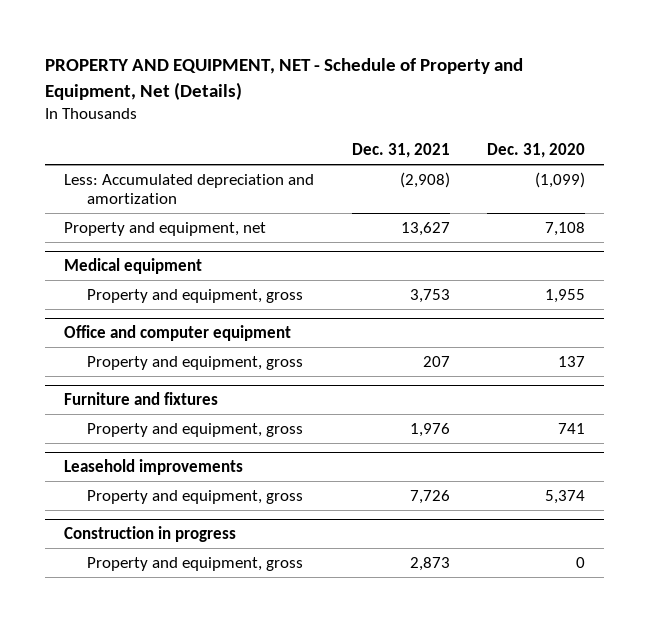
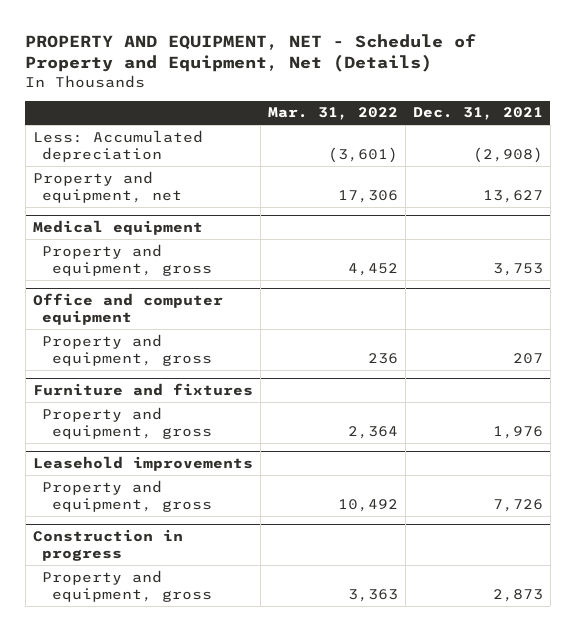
[487,143,586,159] Dec. 31, 2020 -> none
none -> [267,107,398,121] Mar. 31, 2022
[64,173,315,204] Less: Accumulated depreciation and amortization -> [32,129,203,162] Less: Accumulated depreciation

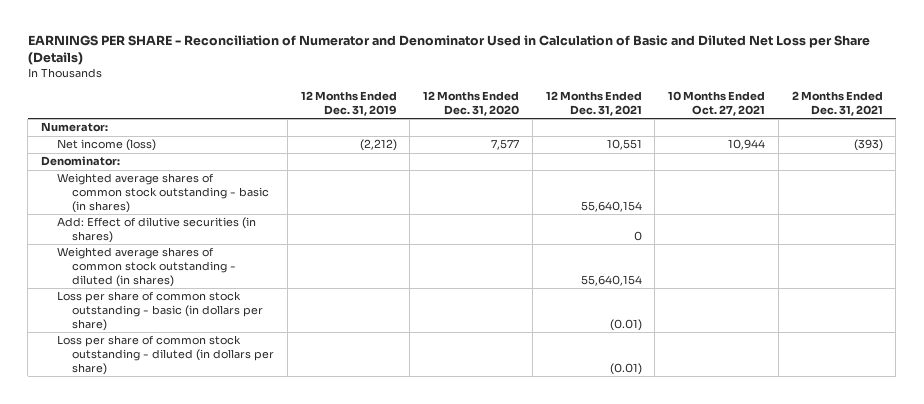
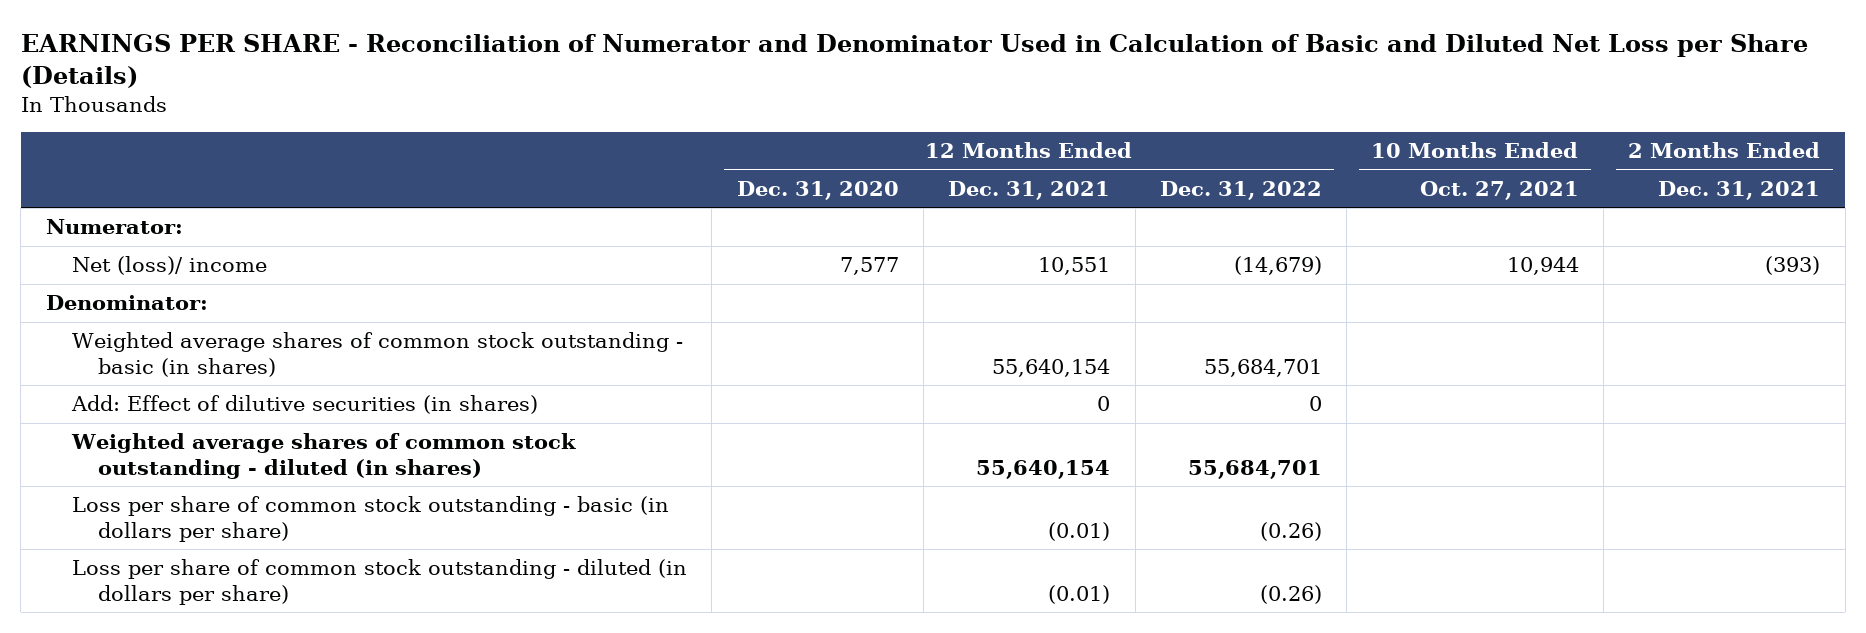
[300,91,397,116] 12 Months Ended Dec. 31, 2019 -> none
none -> [1159,180,1322,200] Dec. 31, 2022
[56,139,156,152] Net income (loss) -> [71,256,267,276] Net (loss)/ income

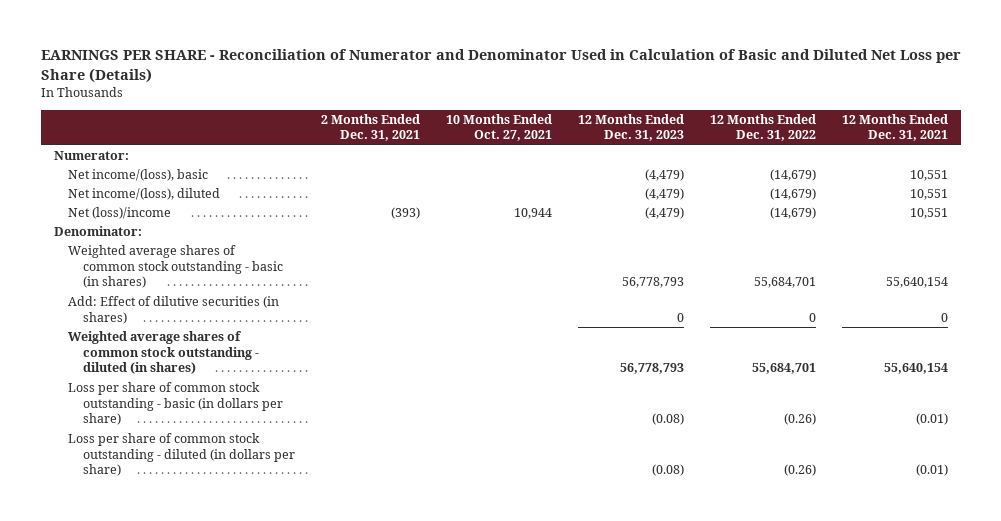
[736,180,899,200] Dec. 31, 2020 -> none
none -> [577,113,684,142] 12 Months Ended Dec. 31, 2023
none -> [68,169,209,182] Net income/(loss), basic
none -> [68,188,221,201] Net income/(loss), diluted
[71,256,267,276] Net (loss)/ income -> [68,207,172,220] Net (loss)/income

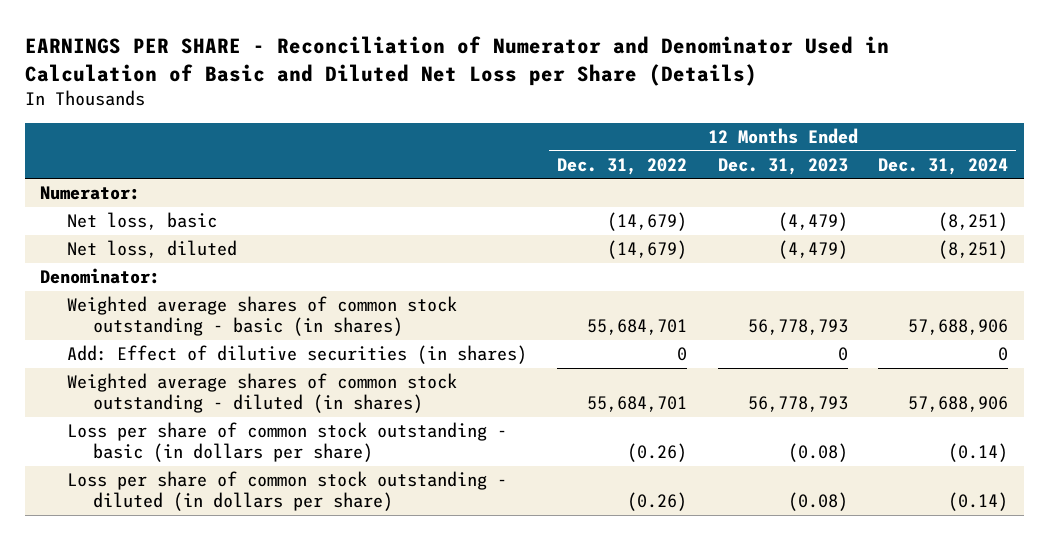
[320,113,420,142] 2 Months Ended Dec. 31, 2021 -> none
[445,113,552,142] 10 Months Ended Oct. 27, 2021 -> none
[841,113,948,142] 12 Months Ended Dec. 31, 2021 -> none
none -> [878,157,1009,175] Dec. 31, 2024
[68,207,172,220] Net (loss)/income -> none
[68,169,209,182] Net income/(loss), basic -> [66,212,217,231] Net loss, basic
[68,188,221,201] Net income/(loss), diluted -> [66,240,237,259] Net loss, diluted

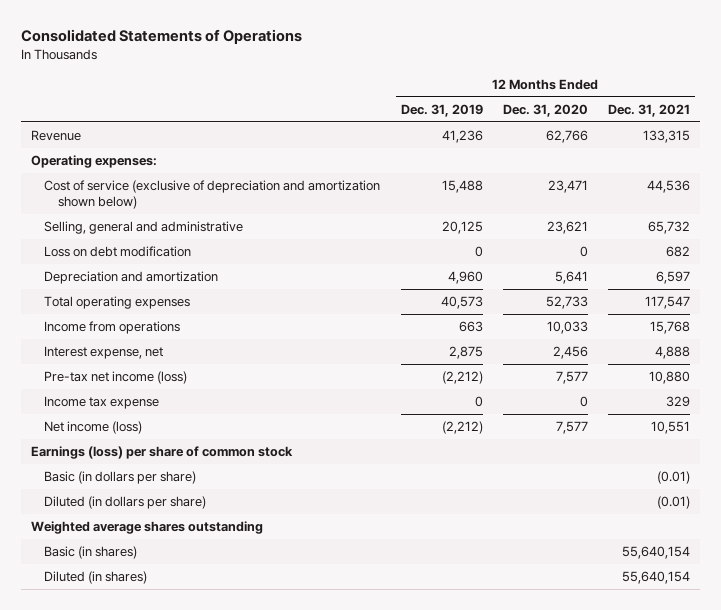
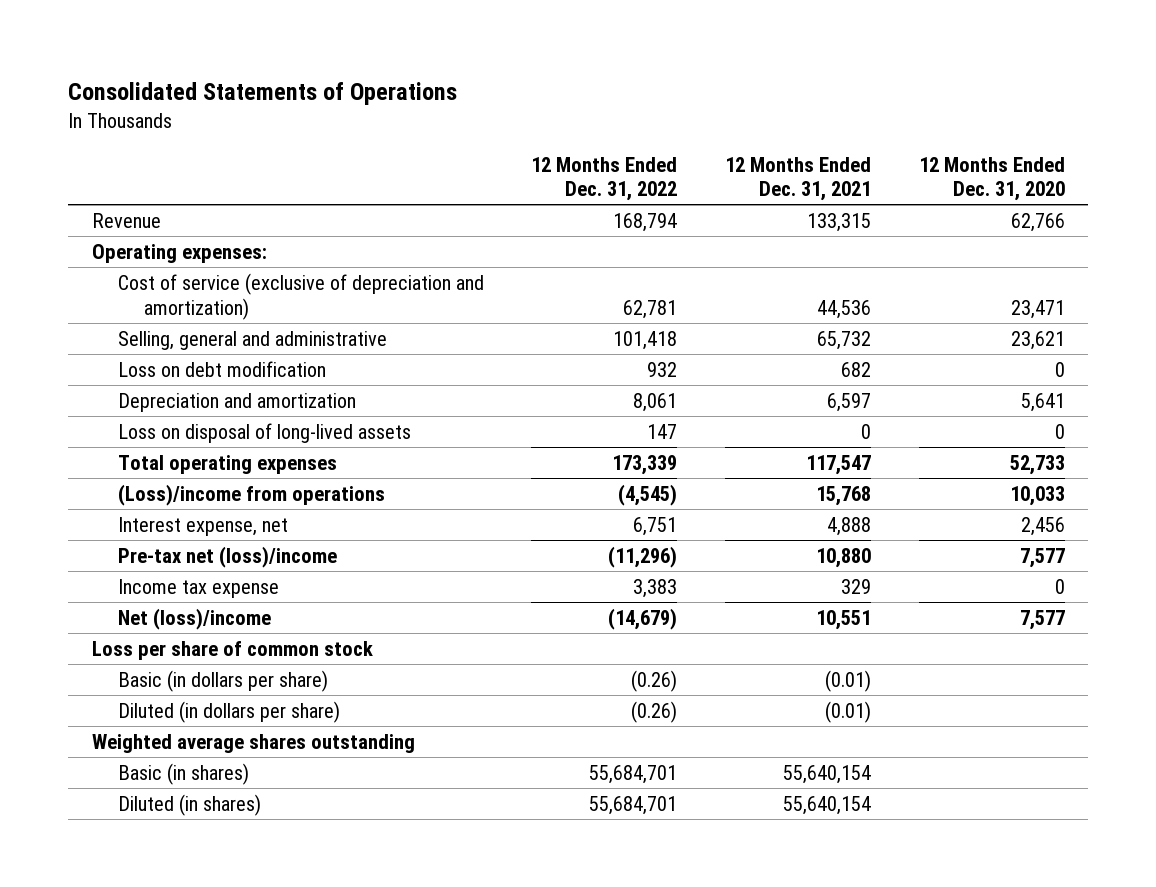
[400,104,483,118] Dec. 31, 2019 -> none
none -> [531,156,678,202] 12 Months Ended Dec. 31, 2022
[44,180,381,210] Cost of service (exclusive of depreciation and amortization shown below) -> [117,272,484,320] Cost of service (exclusive of depreciation and amortization)
none -> [117,422,411,443] Loss on disposal of long-lived assets
[44,321,181,335] Income from operations -> [117,483,385,506] (Loss)/income from operations
[44,371,188,385] Pre-tax net income (loss) -> [117,545,337,568] Pre-tax net (loss)/income
[44,421,143,435] Net income (loss) -> [117,607,271,630] Net (loss)/income
[31,446,294,460] Earnings (loss) per share of common stock -> [91,640,373,660] Loss per share of common stock

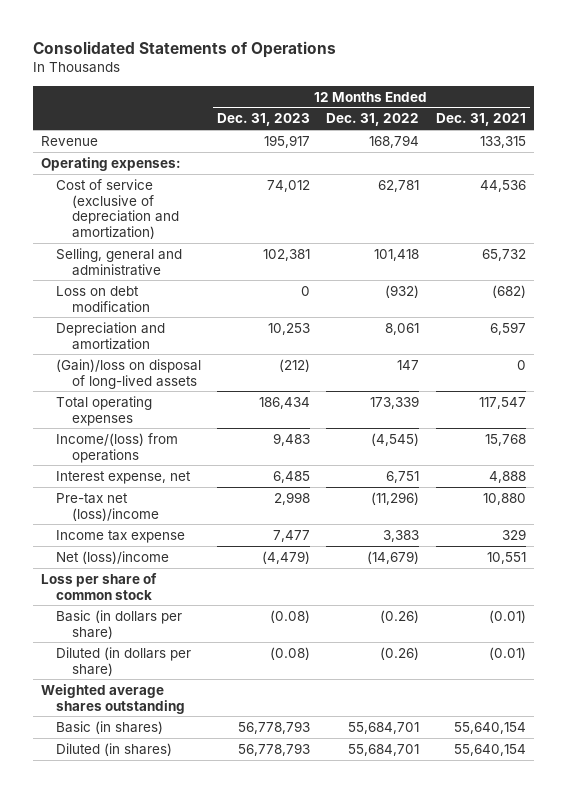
[918,156,1065,202] 12 Months Ended Dec. 31, 2020 -> none
none -> [217,113,311,127] Dec. 31, 2023
[647,361,678,377] 932 -> [385,284,420,298] (932)
[840,361,871,377] 682 -> [491,284,526,298] (682)
[117,422,411,443] Loss on disposal of long-lived assets -> [56,358,202,389] (Gain)/loss on disposal of long-lived assets
[117,483,385,506] (Loss)/income from operations -> [56,432,179,463] Income/(loss) from operations

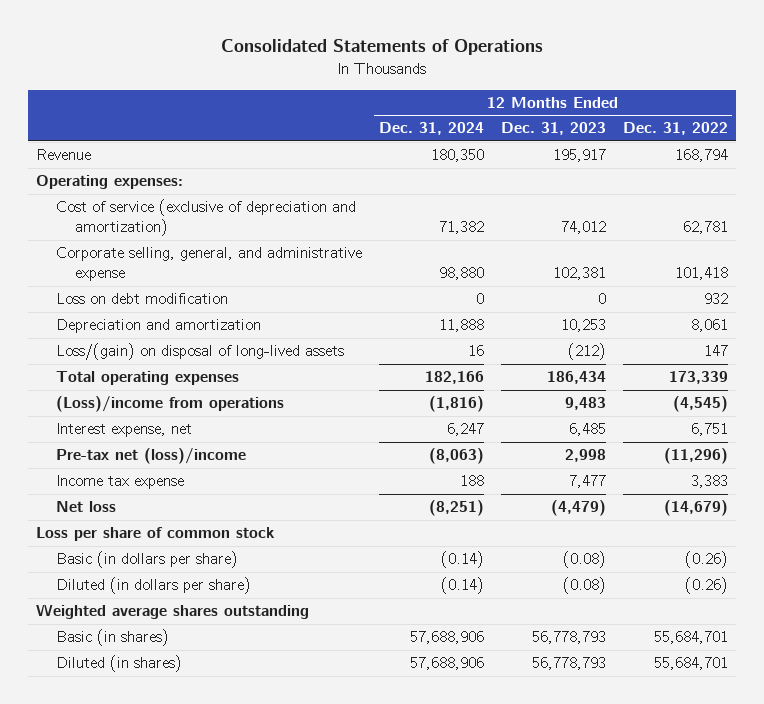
[435,113,526,127] Dec. 31, 2021 -> none
none -> [378,122,484,136] Dec. 31, 2024
[56,247,183,276] Selling, general and administrative -> [55,247,362,282] Corporate selling, general, and administrative expense
[385,284,420,298] (932) -> [703,293,728,305] 932
[56,358,202,389] (Gain)/loss on disposal of long-lived assets -> [55,343,344,361] Loss/(gain) on disposal of long-lived assets
[56,432,179,463] Income/(loss) from operations -> [55,396,284,413] (Loss)/income from operations
[56,550,170,564] Net (loss)/income -> [55,501,116,513] Net loss

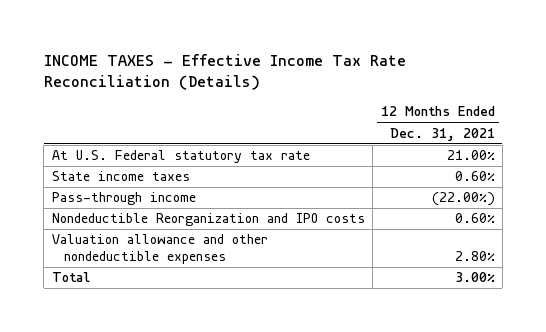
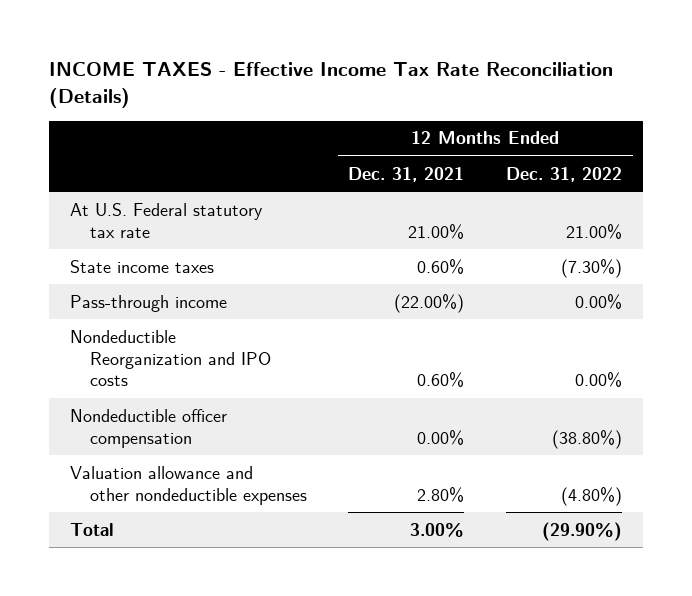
none -> [506,166,623,182] Dec. 31, 2022
none -> [70,408,228,448] Nondeductible officer compensation

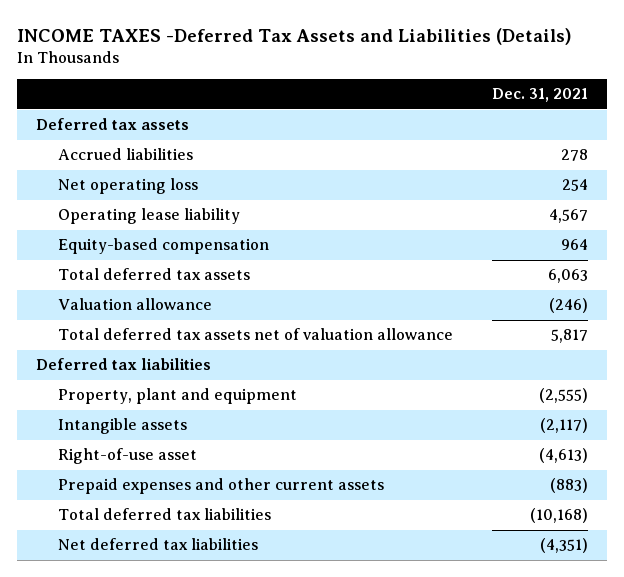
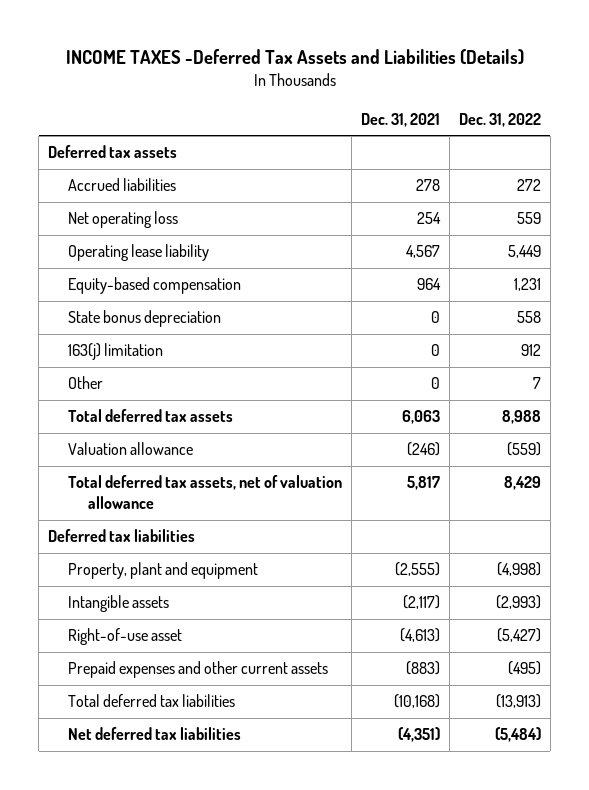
none -> [458,112,541,127] Dec. 31, 2022
none -> [68,310,222,328] State bonus depreciation
none -> [68,343,164,361] 163(j) limitation
none -> [68,376,104,390] Other
[58,328,454,341] Total deferred tax assets net of valuation allowance -> [68,475,343,510] Total deferred tax assets, net of valuation allowance

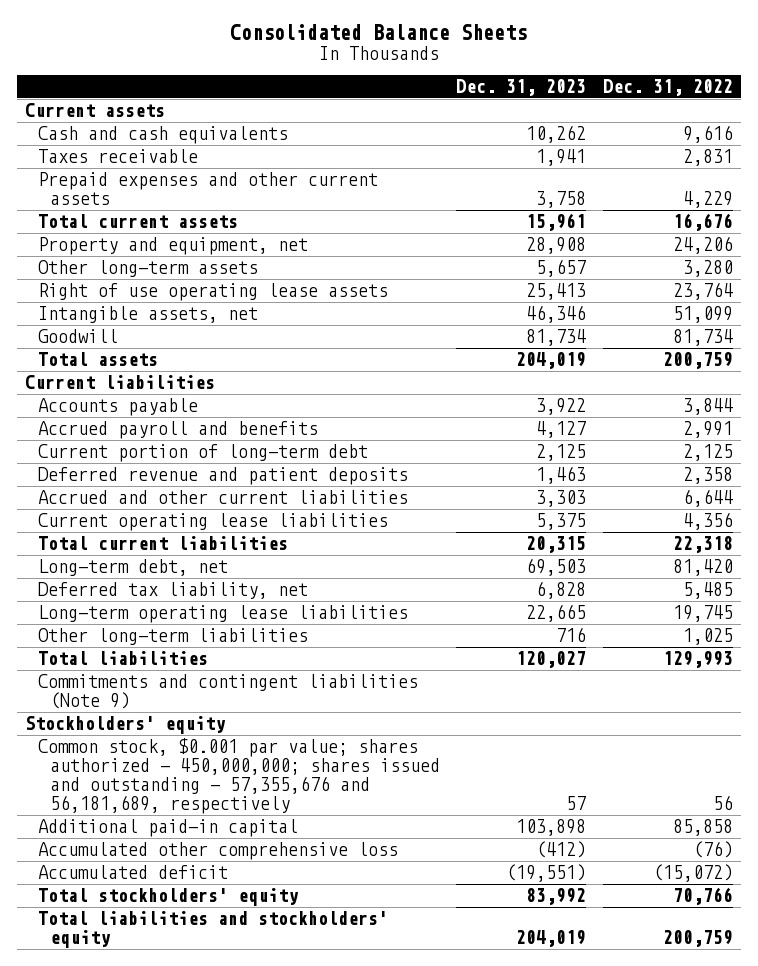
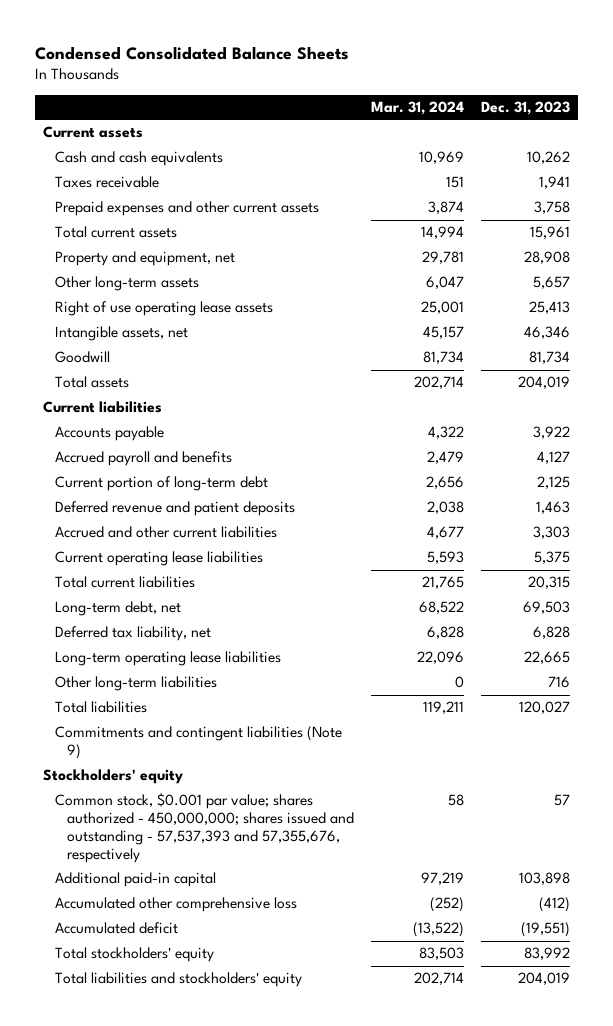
[230,23,528,40] Consolidated Balance Sheets -> [34,45,349,60] Condensed Consolidated Balance Sheets
[603,78,734,96] Dec. 31, 2022 -> none
none -> [370,101,464,116] Mar. 31, 2024
[37,738,440,815] Common stock, $0.001 par value; shares authorized - 450,000,000; shares issued and outstanding - 57,355,676 and 56,181,689, respectively -> [55,793,354,863] Common stock, $0.001 par value; shares authorized - 450,000,000; shares issued and outstanding - 57,537,393 and 57,355,676, respectively

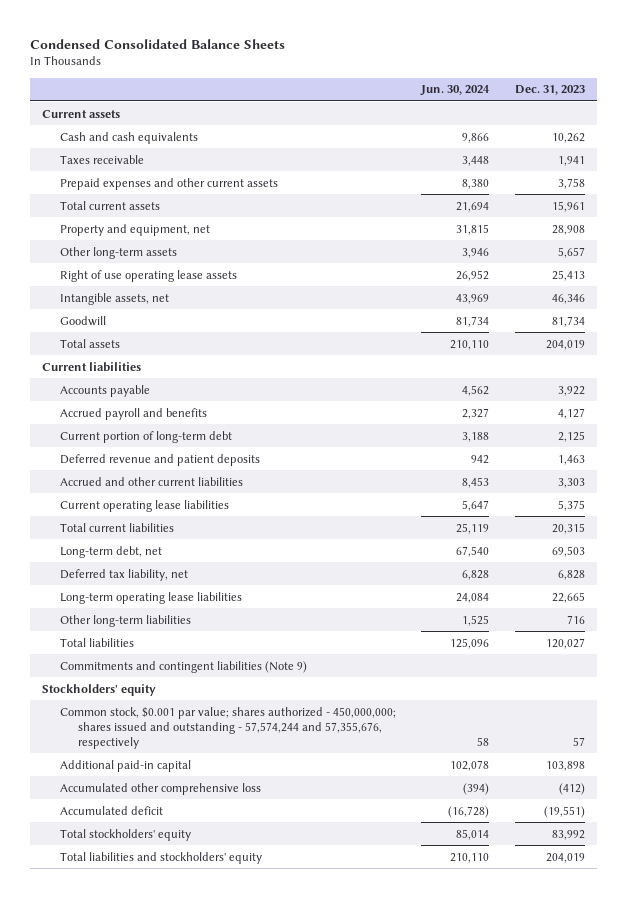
[370,101,464,116] Mar. 31, 2024 -> none
none -> [420,85,491,97] Jun. 30, 2024
[55,793,354,863] Common stock, $0.001 par value; shares authorized - 450,000,000; shares issued and outstanding - 57,537,393 and 57,355,676, respectively -> [60,706,397,749] Common stock, $0.001 par value; shares authorized - 450,000,000; shares issued and outstanding - 57,574,244 and 57,355,676, respectively

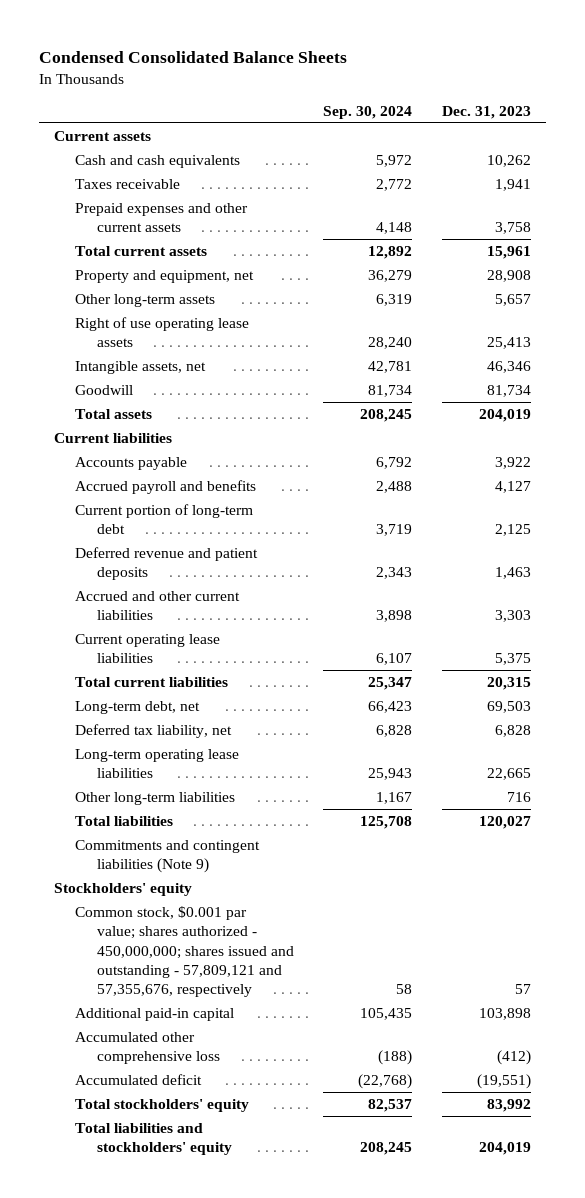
[420,85,491,97] Jun. 30, 2024 -> none
none -> [323,105,413,119] Sep. 30, 2024
[60,706,397,749] Common stock, $0.001 par value; shares authorized - 450,000,000; shares issued and outstanding - 57,574,244 and 57,355,676, respectively -> [75,905,294,998] Common stock, $0.001 par value; shares authorized - 450,000,000; shares issued and outstanding - 57,809,121 and 57,355,676, respectively

